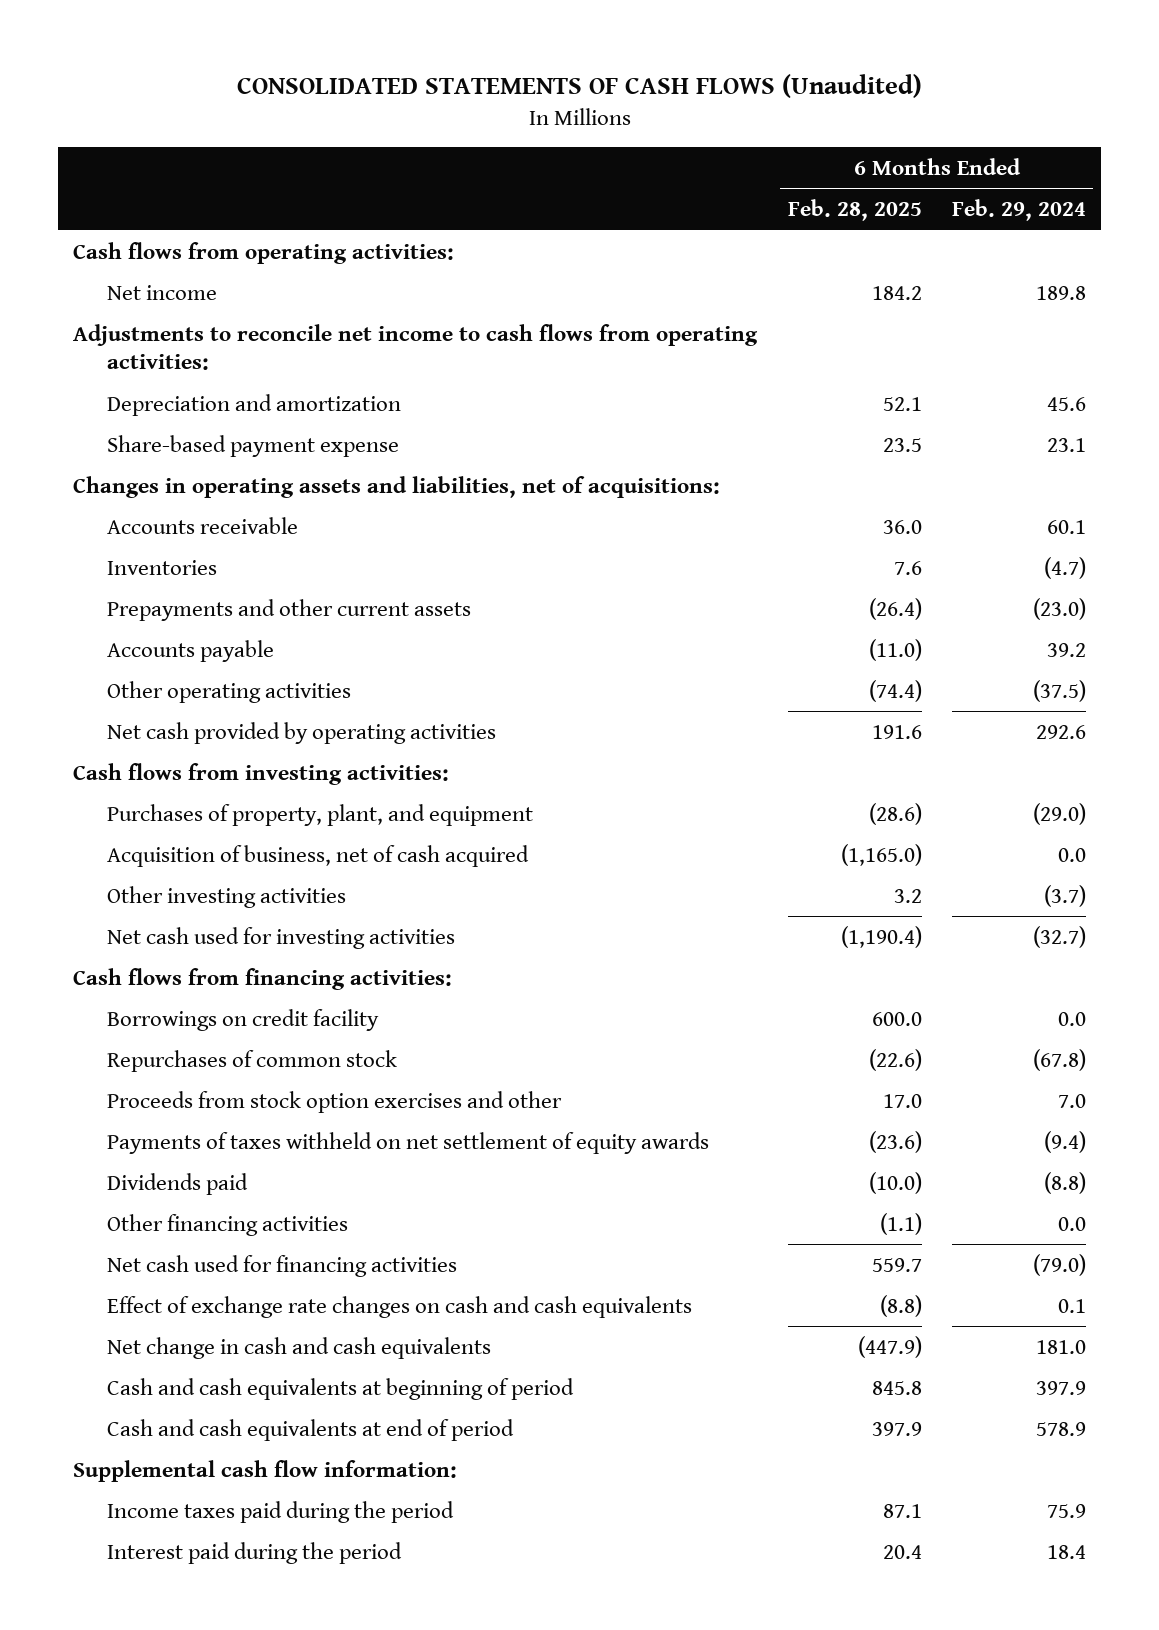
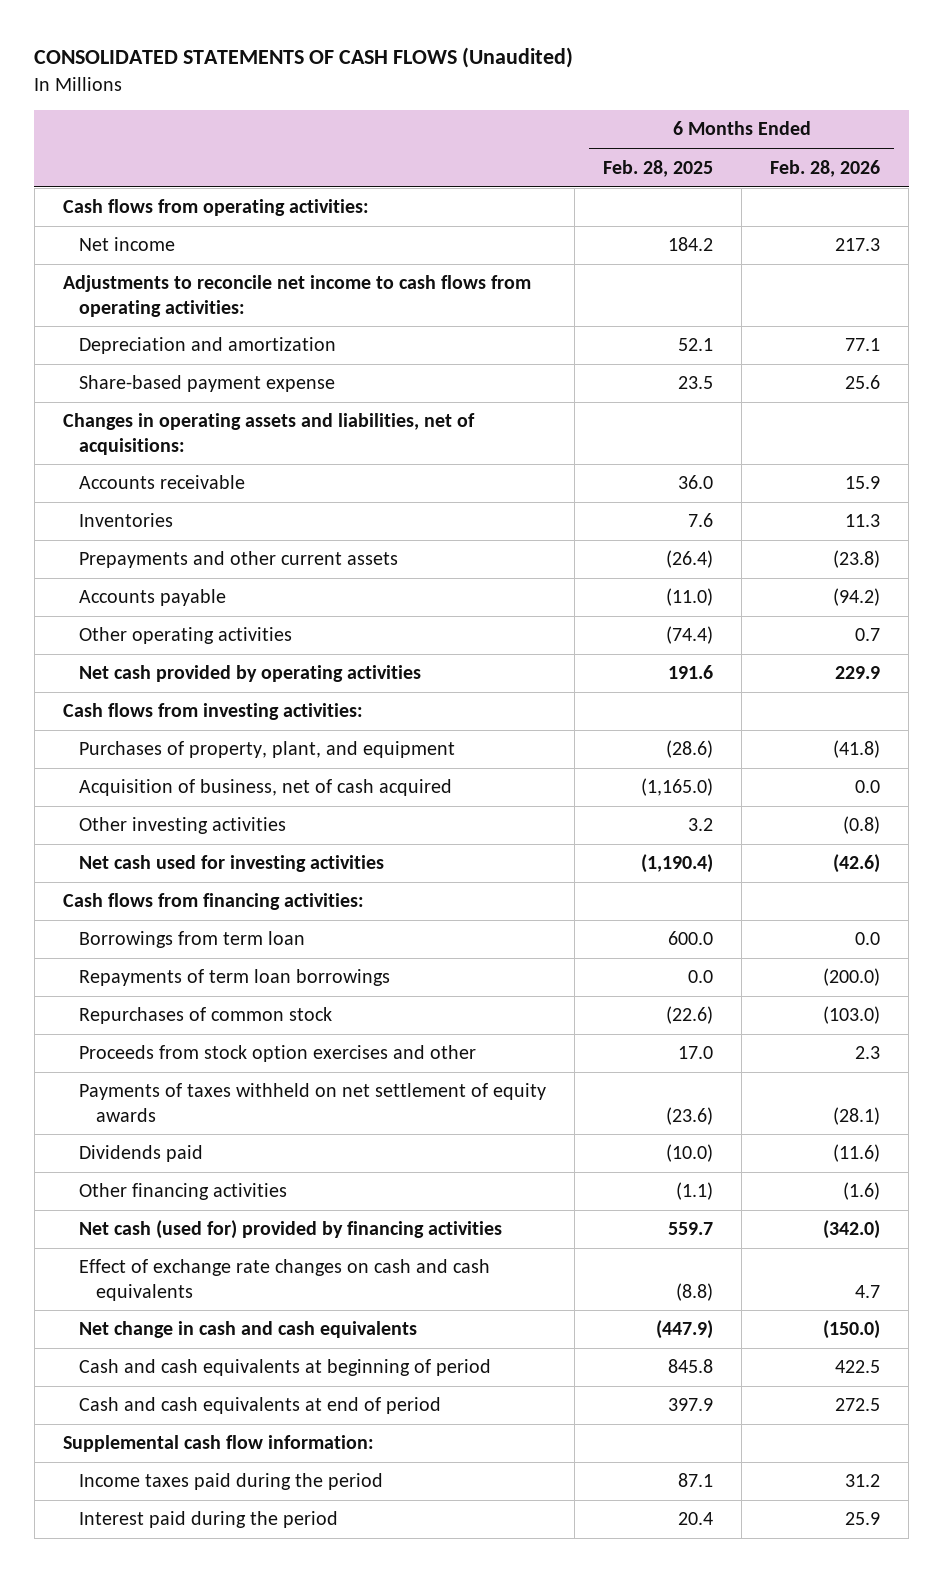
[951,199,1086,222] Feb. 29, 2024 -> none
none -> [770,159,881,177] Feb. 28, 2026
[107,1008,380,1031] Borrowings on credit facility -> none
none -> [79,931,306,949] Borrowings from term loan
none -> [79,969,391,987] Repayments of term loan borrowings
[107,1254,458,1277] Net cash used for financing activities -> [79,1220,503,1240] Net cash (used for) provided by financing activities

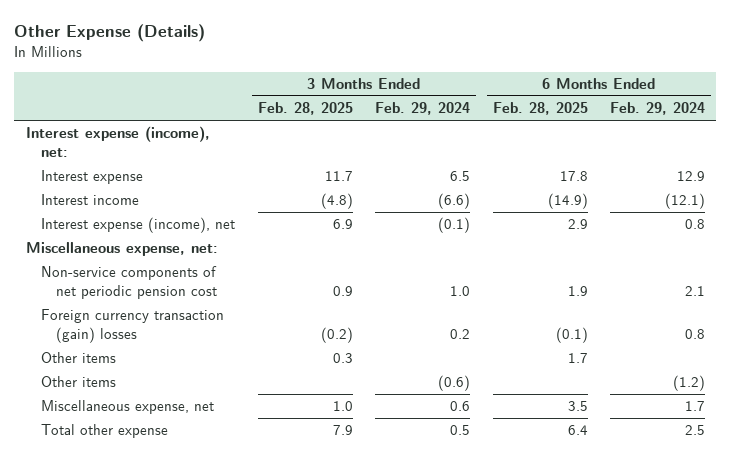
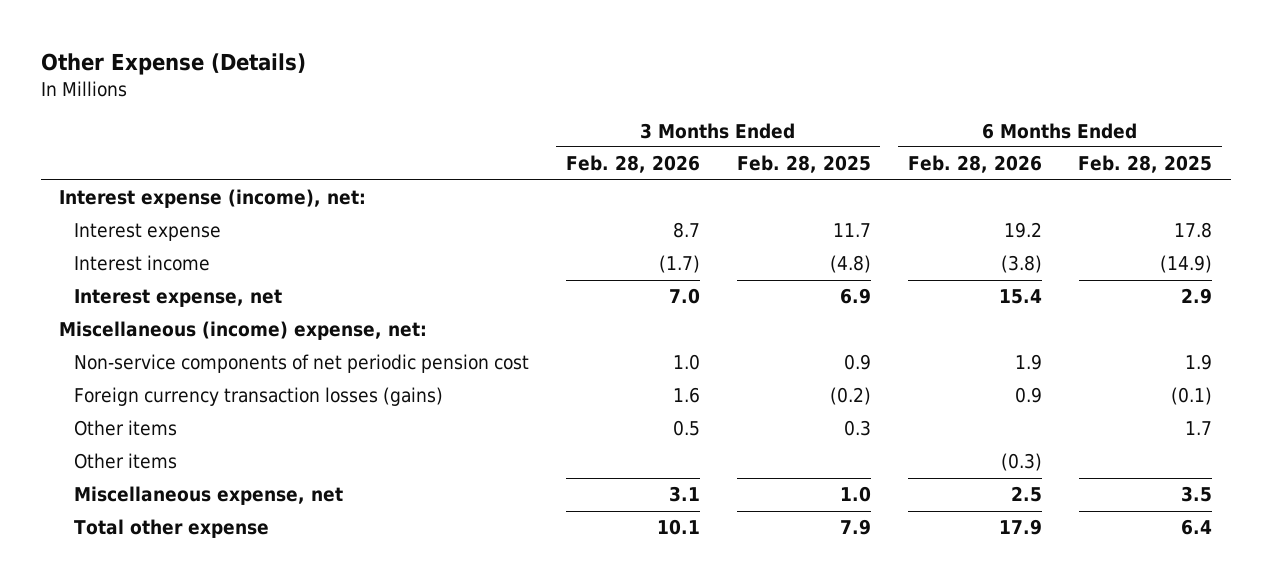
[375,102,471,116] Feb. 29, 2024 -> none
[610,102,706,116] Feb. 29, 2024 -> none
none -> [565,155,700,174] Feb. 28, 2026
none -> [907,155,1042,174] Feb. 28, 2026
[41,217,236,234] Interest expense (income), net -> [73,289,282,308] Interest expense, net
[25,242,218,257] Miscellaneous expense, net: -> [59,321,428,341] Miscellaneous (income) expense, net:
[41,309,225,343] Foreign currency transaction (gain) losses -> [73,387,443,407] Foreign currency transaction losses (gains)

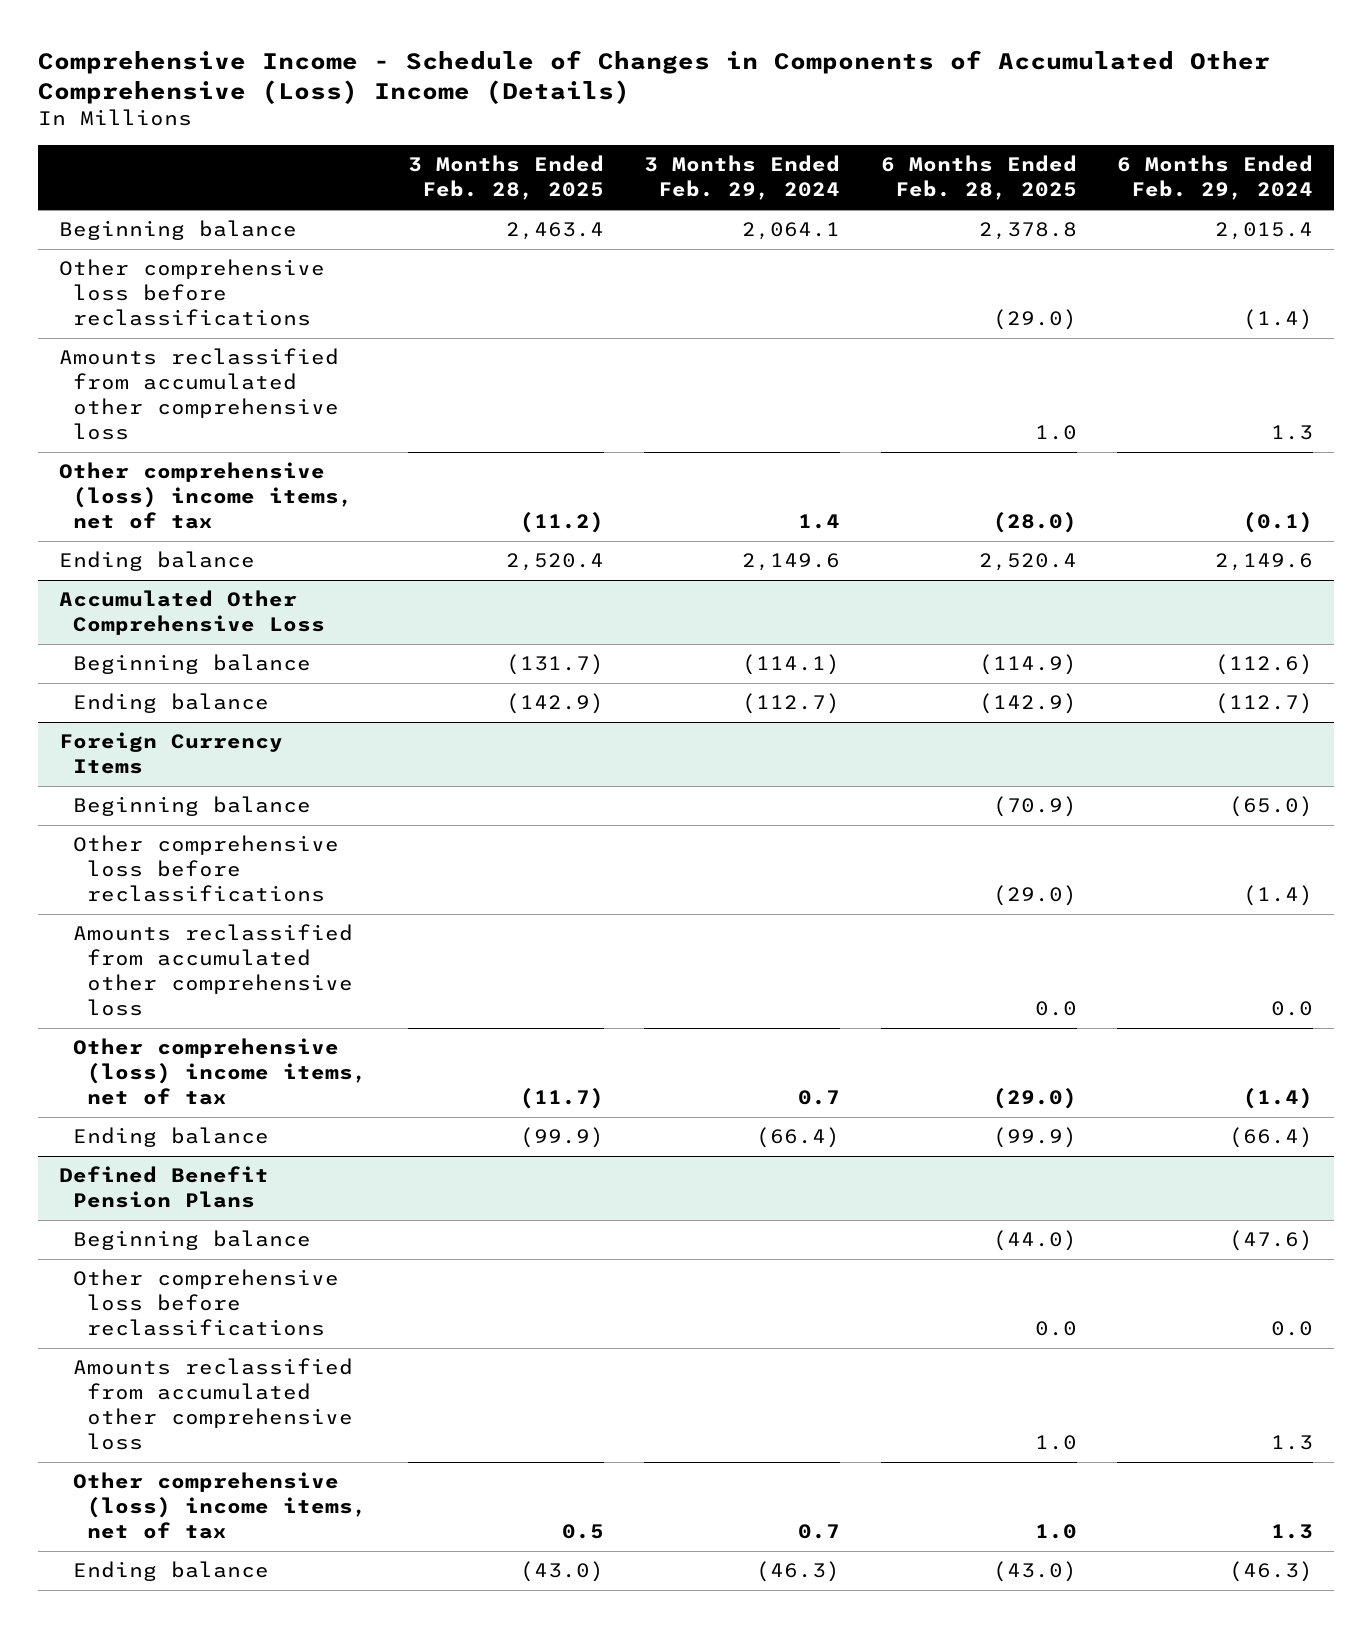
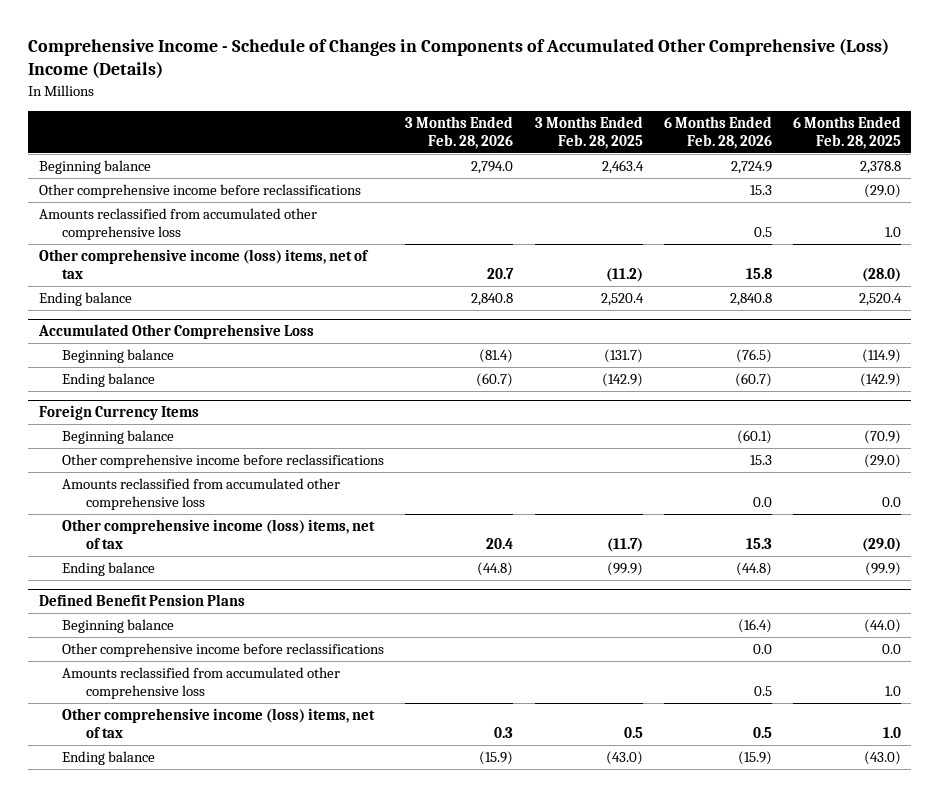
[644,155,841,201] 3 Months Ended Feb. 29, 2024 -> none
[1117,155,1314,201] 6 Months Ended Feb. 29, 2024 -> none
none -> [405,115,514,150] 3 Months Ended Feb. 28, 2026
none -> [663,115,772,150] 6 Months Ended Feb. 28, 2026
[58,259,325,327] Other comprehensive loss before reclassifications -> [38,184,361,199] Other comprehensive income before reclassifications
[58,462,353,530] Other comprehensive (loss) income items, net of tax -> [38,249,369,280] Other comprehensive income (loss) items, net of tax
[72,835,339,903] Other comprehensive loss before reclassifications -> [62,454,385,469] Other comprehensive income before reclassifications
[72,1038,368,1106] Other comprehensive (loss) income items, net of tax -> [62,519,376,550] Other comprehensive income (loss) items, net of tax
[72,1269,339,1337] Other comprehensive loss before reclassifications -> [62,643,385,658] Other comprehensive income before reclassifications
[72,1472,368,1540] Other comprehensive (loss) income items, net of tax -> [62,708,376,739] Other comprehensive income (loss) items, net of tax

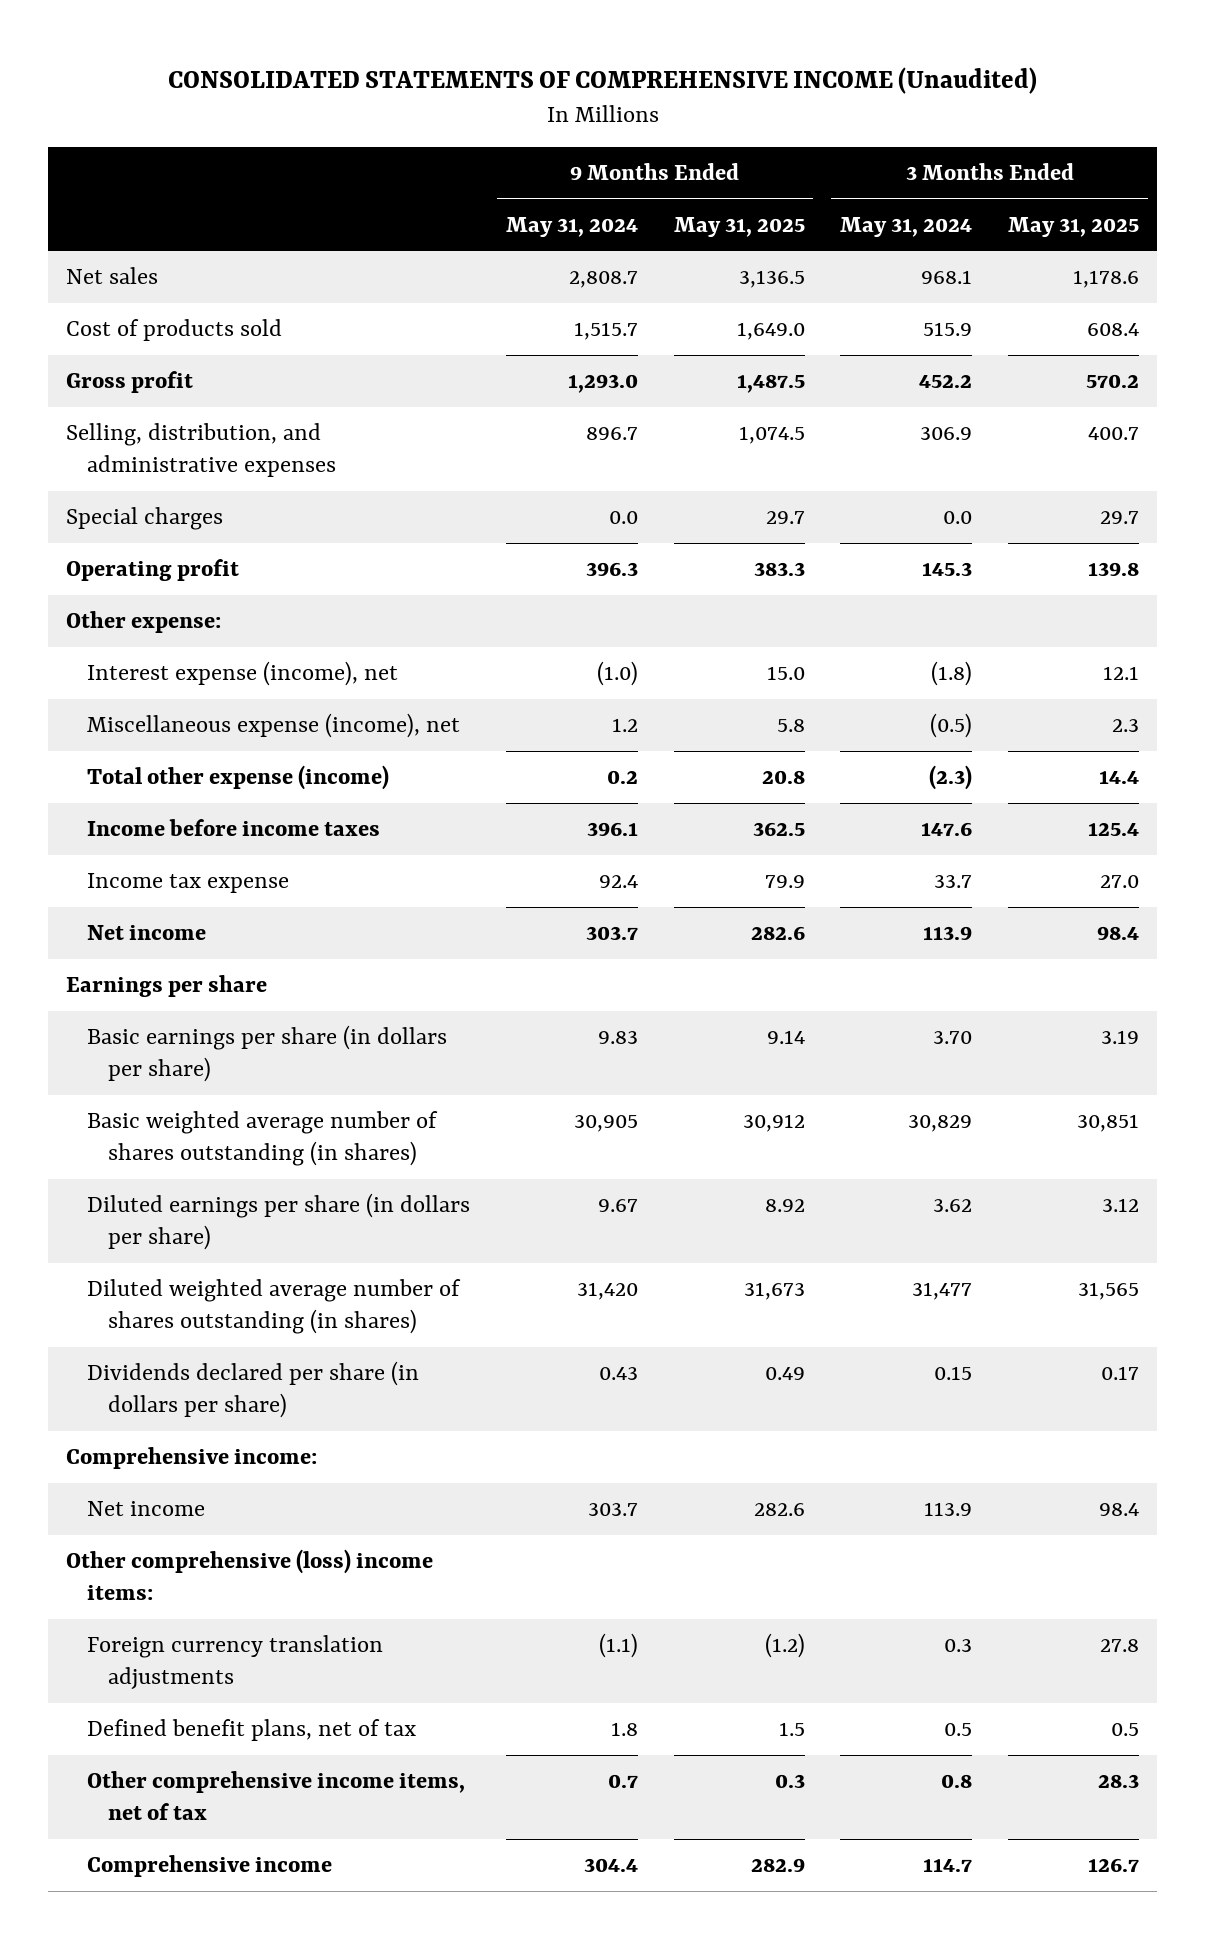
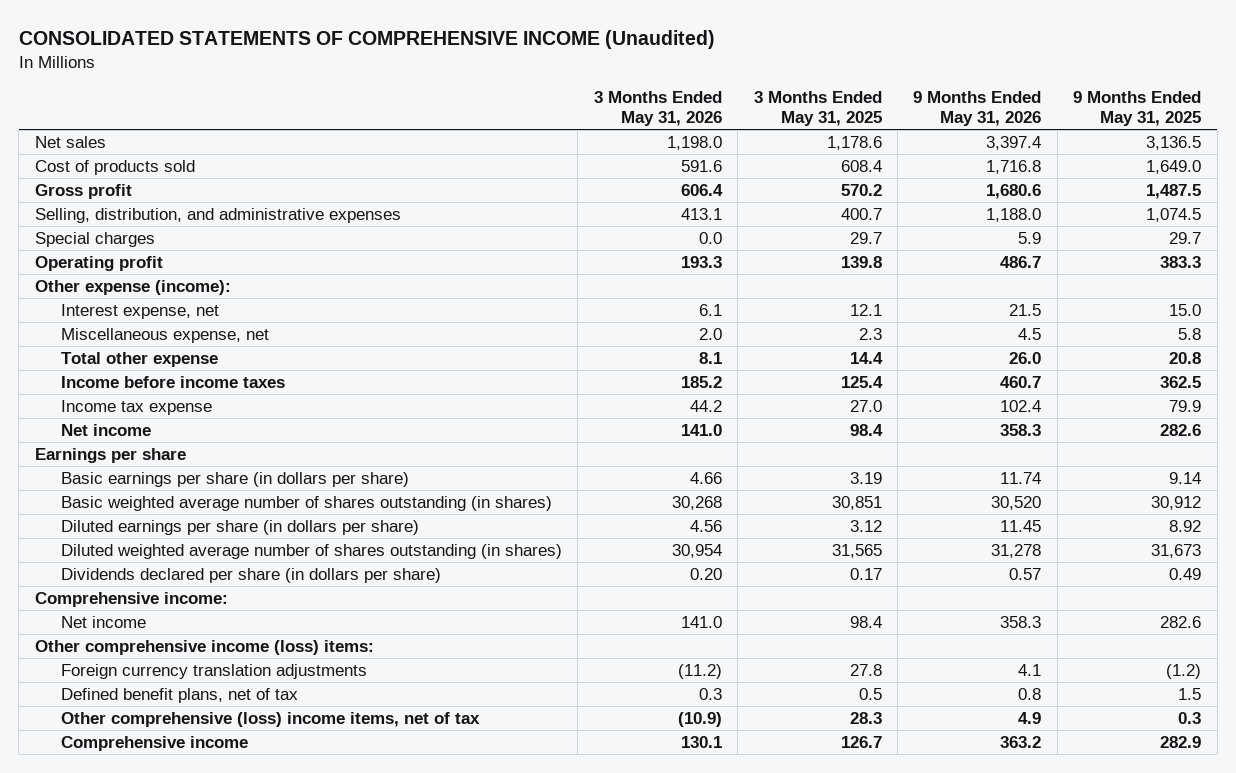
[505,216,638,237] May 31, 2024 -> none
[840,216,973,237] May 31, 2024 -> none
none -> [593,91,722,127] 3 Months Ended May 31, 2026
none -> [913,91,1042,127] 9 Months Ended May 31, 2026
[66,611,222,634] Other expense: -> [34,279,231,295] Other expense (income):
[87,661,399,687] Interest expense (income), net -> [60,303,219,319] Interest expense, net
[87,713,461,739] Miscellaneous expense (income), net -> [60,327,269,343] Miscellaneous expense, net
[87,765,390,791] Total other expense (income) -> [60,351,218,367] Total other expense
[66,1549,434,1601] Other comprehensive (loss) income items: -> [34,639,374,655] Other comprehensive income (loss) items:
[87,1771,466,1821] Other comprehensive income items, net of tax -> [60,711,480,727] Other comprehensive (loss) income items, net of tax

